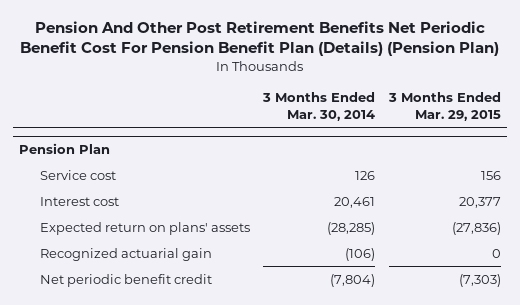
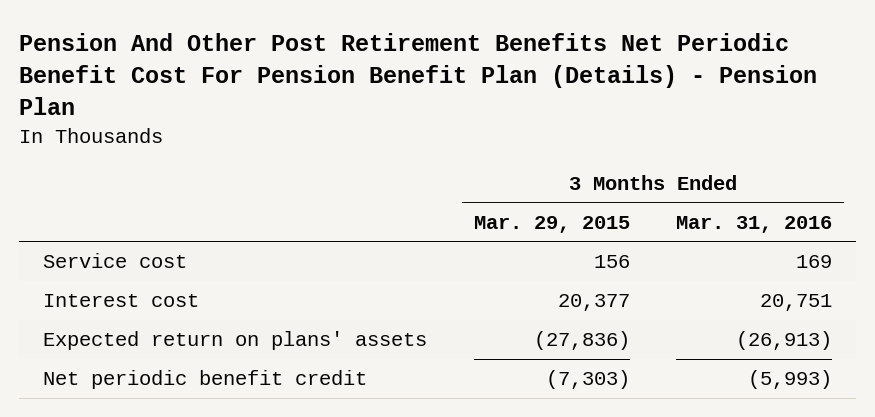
[20,21,500,57] Pension And Other Post Retirement Benefits Net Periodic Benefit Cost For Pension Benefit Plan (Details) (Pension Plan) -> [19,33,818,116] Pension And Other Post Retirement Benefits Net Periodic Benefit Cost For Pension Benefit Plan (Details) - Pension Plan
[262,91,376,121] 3 Months Ended Mar. 30, 2014 -> none
none -> [676,215,833,233] Mar. 31, 2016
[19,142,111,154] Pension Plan -> none
[39,247,212,261] Recognized actuarial gain -> none

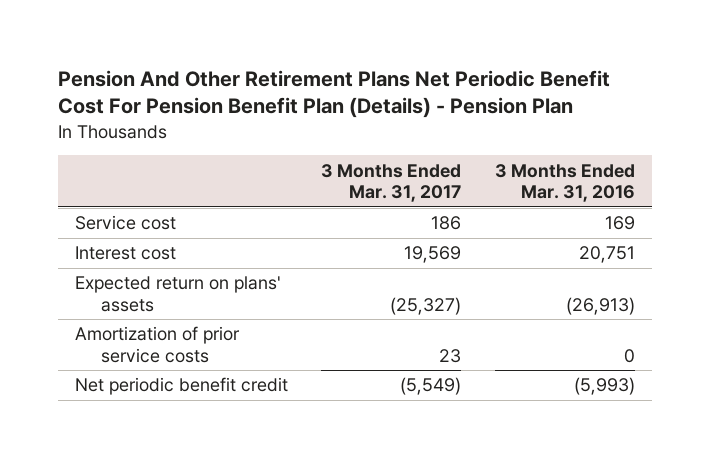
[19,33,818,116] Pension And Other Post Retirement Benefits Net Periodic Benefit Cost For Pension Benefit Plan (Details) - Pension Plan -> [57,69,610,119] Pension And Other Retirement Plans Net Periodic Benefit Cost For Pension Benefit Plan (Details) - Pension Plan
[473,215,630,233] Mar. 29, 2015 -> none
none -> [321,163,462,203] 3 Months Ended Mar. 31, 2017
none -> [74,326,240,363] Amortization of prior service costs

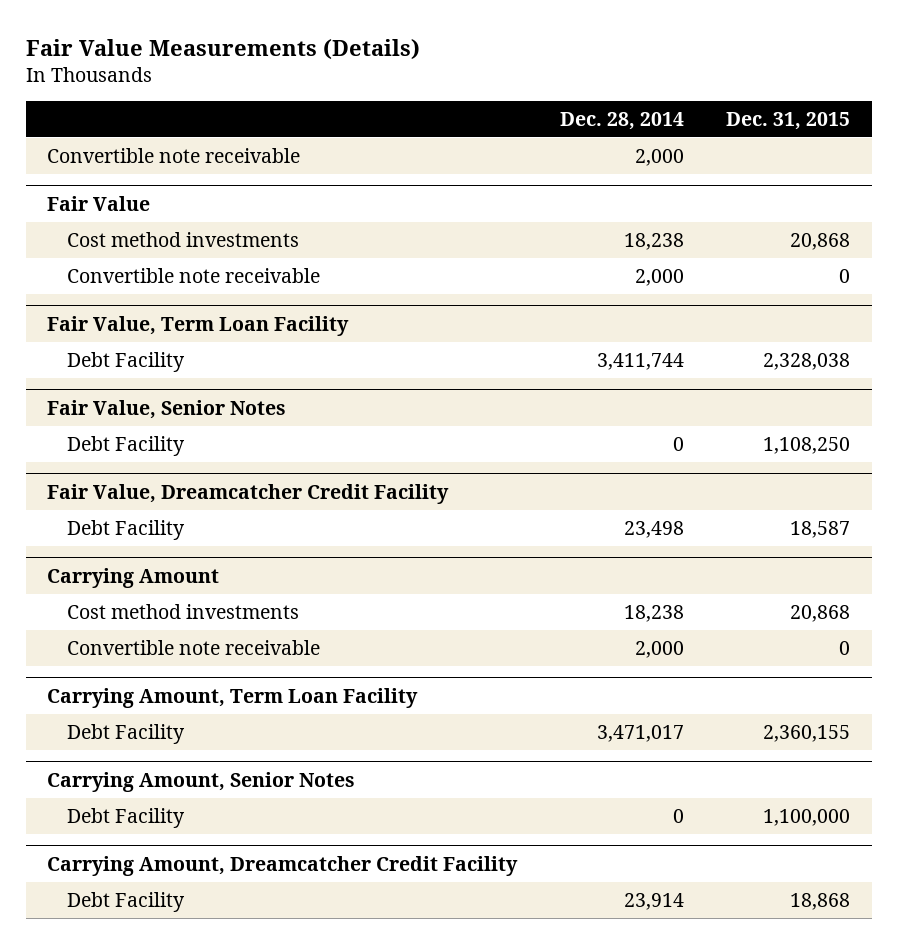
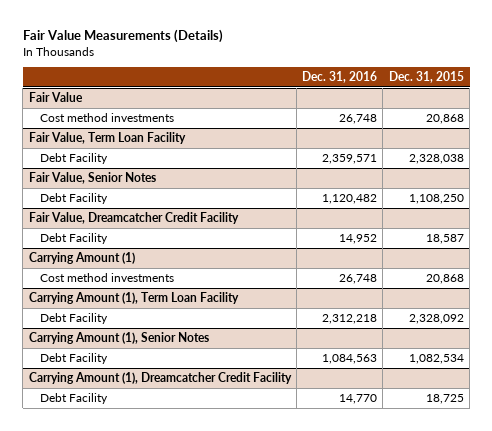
[559,111,684,130] Dec. 28, 2014 -> none
none -> [302,70,378,83] Dec. 31, 2016
[47,147,301,163] Convertible note receivable -> none
[67,267,321,283] Convertible note receivable -> none
[47,567,220,588] Carrying Amount -> [28,252,135,265] Carrying Amount (1)
[67,639,321,655] Convertible note receivable -> none
[47,687,419,708] Carrying Amount, Term Loan Facility -> [28,292,239,305] Carrying Amount (1), Term Loan Facility
[763,724,851,742] 2,360,155 -> [408,314,464,325] 2,328,092
[47,771,356,792] Carrying Amount, Senior Notes -> [28,332,209,345] Carrying Amount (1), Senior Notes
[763,808,851,826] 1,100,000 -> [408,354,464,365] 1,082,534
[47,855,519,876] Carrying Amount, Dreamcatcher Credit Facility -> [28,372,292,385] Carrying Amount (1), Dreamcatcher Credit Facility
[790,892,851,910] 18,868 -> [425,394,464,405] 18,725

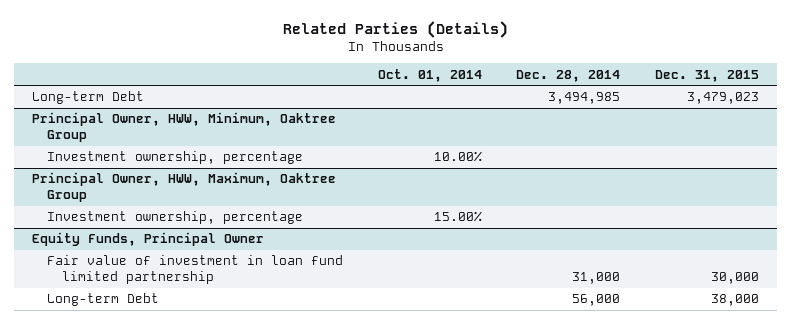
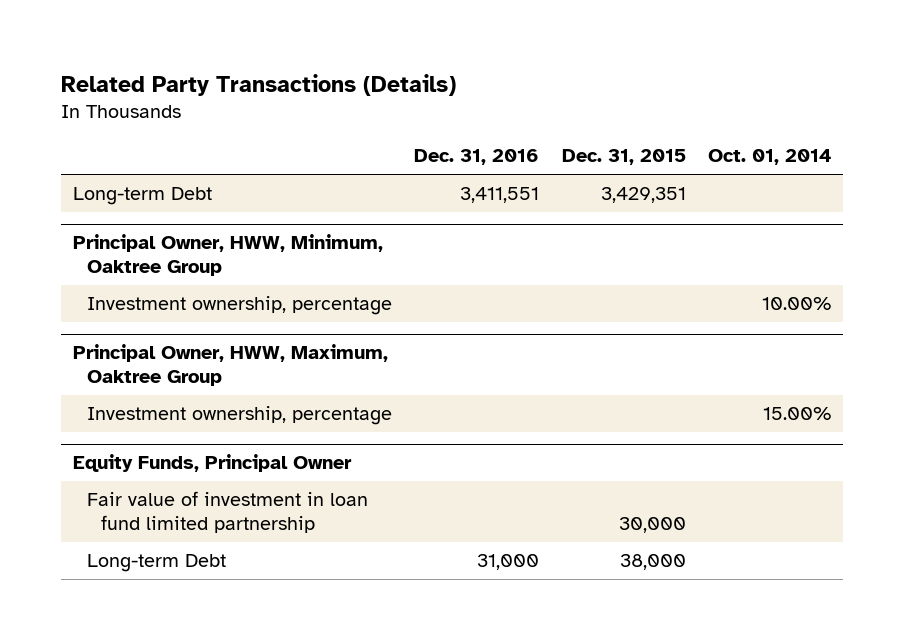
[282,20,508,38] Related Parties (Details) -> [61,73,457,96] Related Party Transactions (Details)
[516,69,621,82] Dec. 28, 2014 -> none
none -> [414,149,540,166] Dec. 31, 2016
[687,92,760,105] 3,479,023 -> [600,187,686,204] 3,429,351

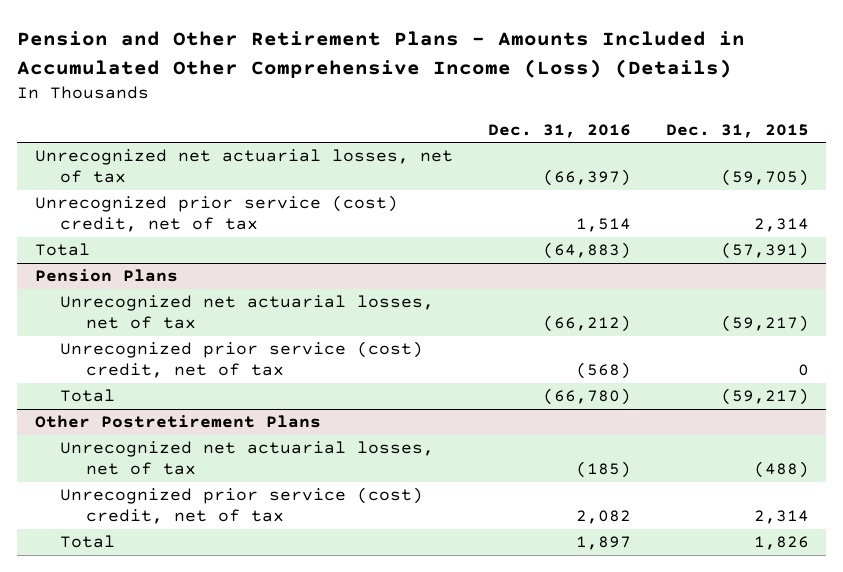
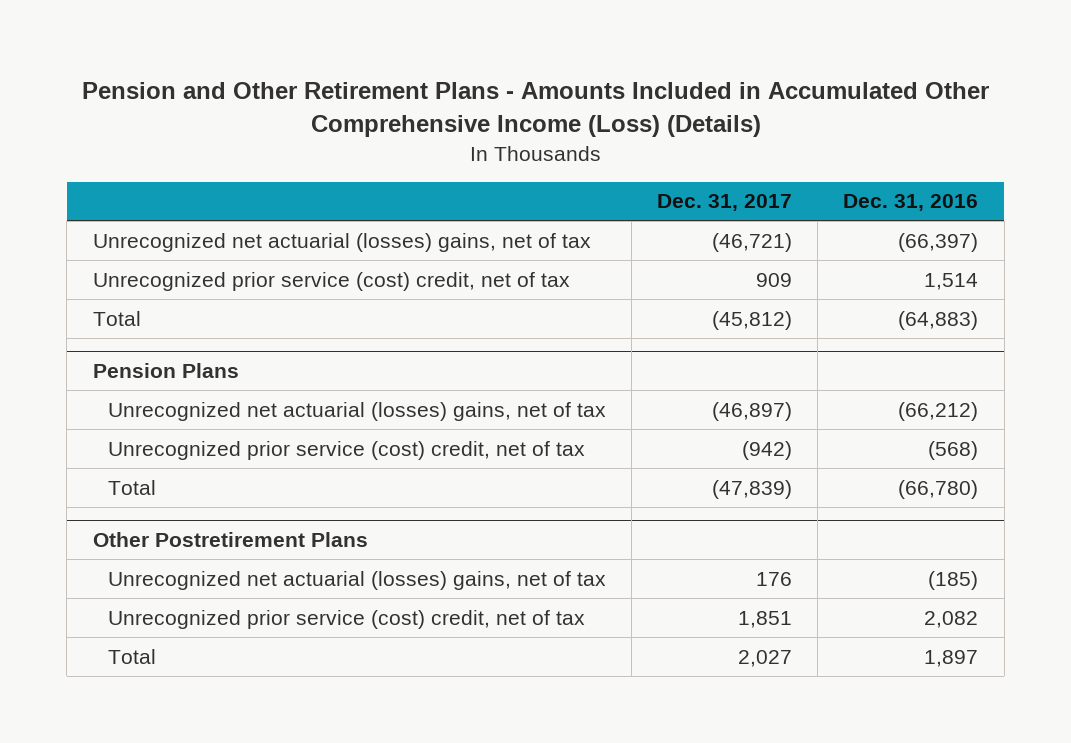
[665,123,809,138] Dec. 31, 2015 -> none
none -> [657,194,793,212] Dec. 31, 2017
[34,149,453,184] Unrecognized net actuarial losses, net of tax -> [92,232,591,252] Unrecognized net actuarial (losses) gains, net of tax
[60,295,435,330] Unrecognized net actuarial losses, net of tax -> [107,401,606,421] Unrecognized net actuarial (losses) gains, net of tax
[60,441,435,476] Unrecognized net actuarial losses, net of tax -> [107,570,606,590] Unrecognized net actuarial (losses) gains, net of tax

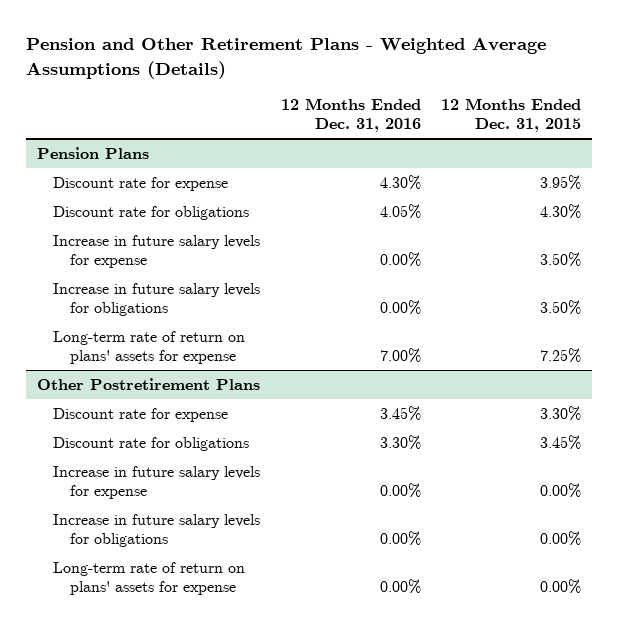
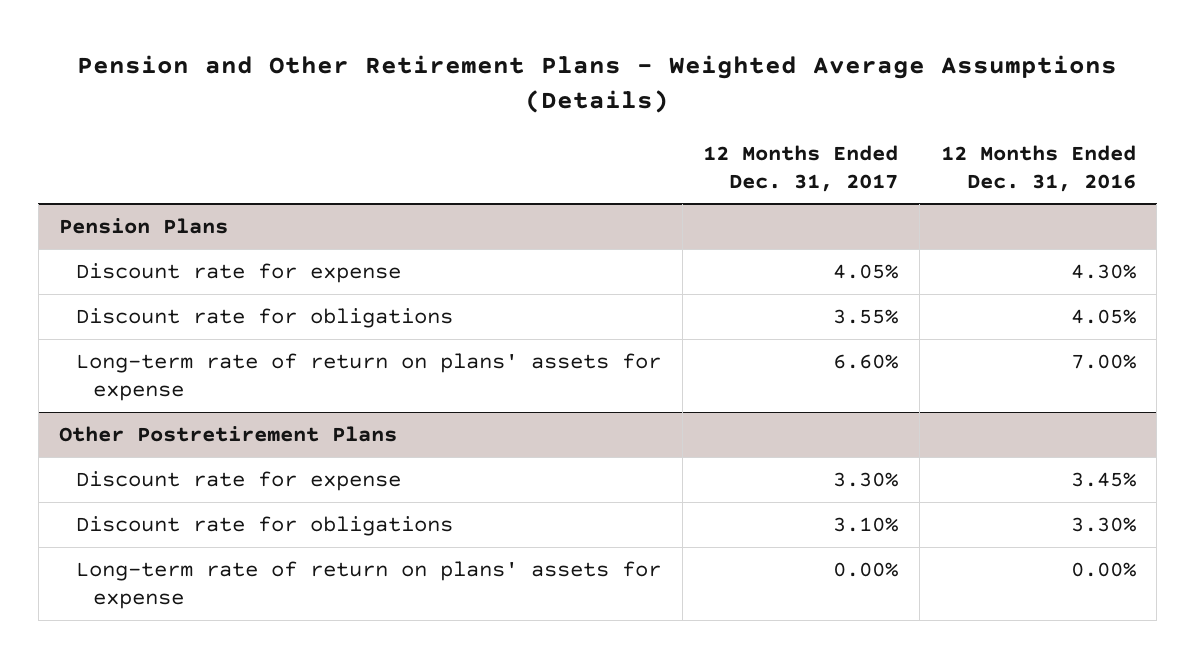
[441,98,582,132] 12 Months Ended Dec. 31, 2015 -> none
none -> [703,144,899,192] 12 Months Ended Dec. 31, 2017
[53,235,261,268] Increase in future salary levels for expense -> none
[53,283,261,316] Increase in future salary levels for obligations -> none
[53,466,261,499] Increase in future salary levels for expense -> none
[53,514,261,547] Increase in future salary levels for obligations -> none

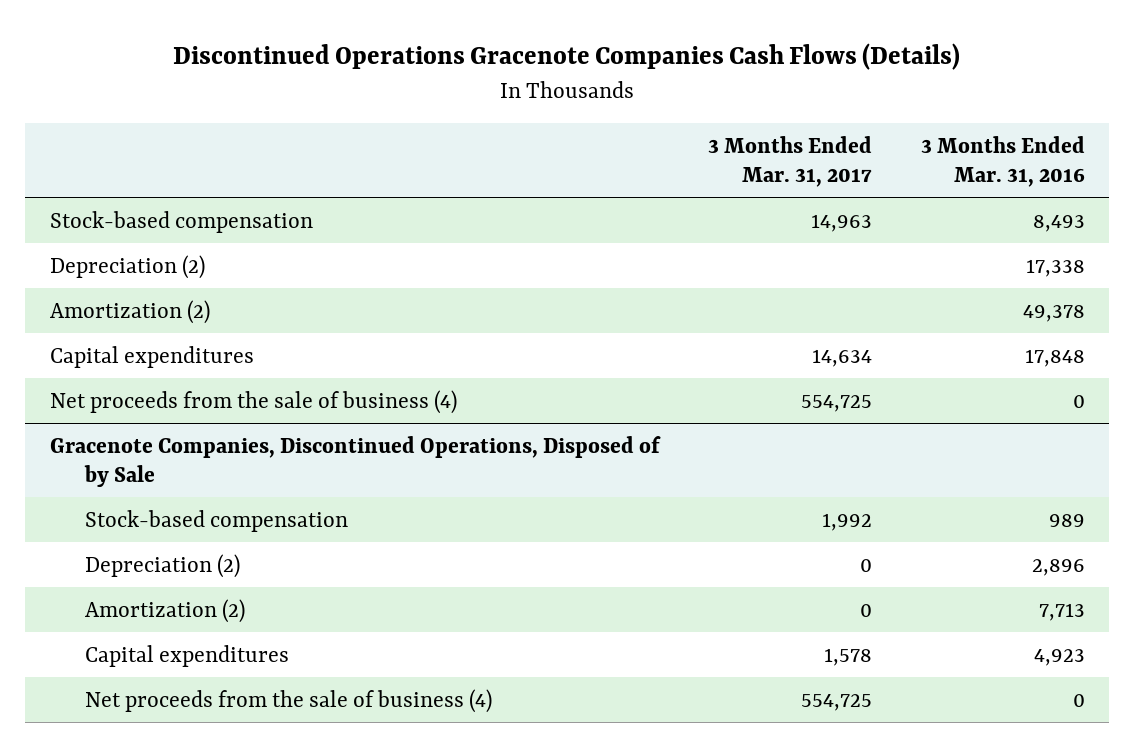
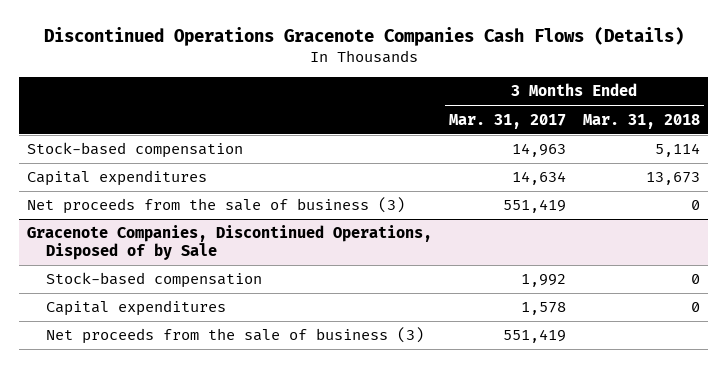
[920,135,1085,188] 3 Months Ended Mar. 31, 2016 -> none
none -> [582,113,700,129] Mar. 31, 2018
[49,254,205,279] Depreciation (2) -> none
[49,299,210,324] Amortization (2) -> none
[49,389,457,414] Net proceeds from the sale of business (4) -> [27,197,406,215] Net proceeds from the sale of business (3)
[801,394,873,412] 554,725 -> [503,199,567,214] 551,419
[84,553,240,578] Depreciation (2) -> none
[84,598,245,623] Amortization (2) -> none
[84,688,492,713] Net proceeds from the sale of business (4) -> [45,327,424,345] Net proceeds from the sale of business (3)
[801,693,873,711] 554,725 -> [503,329,567,344] 551,419

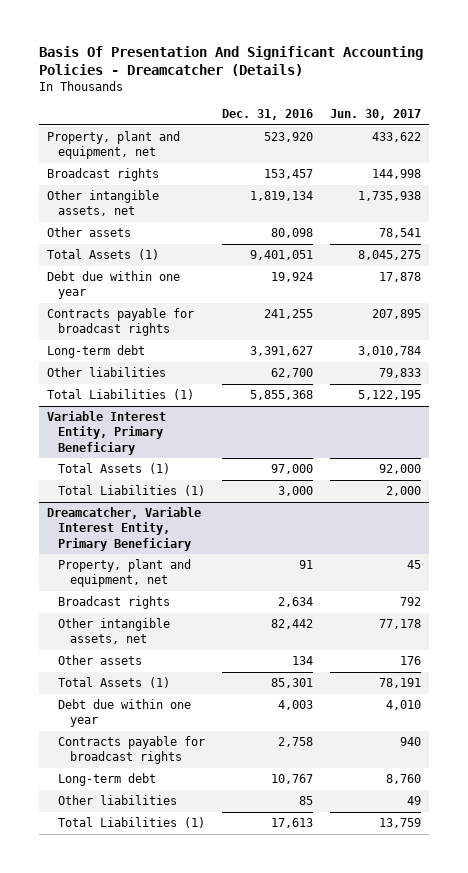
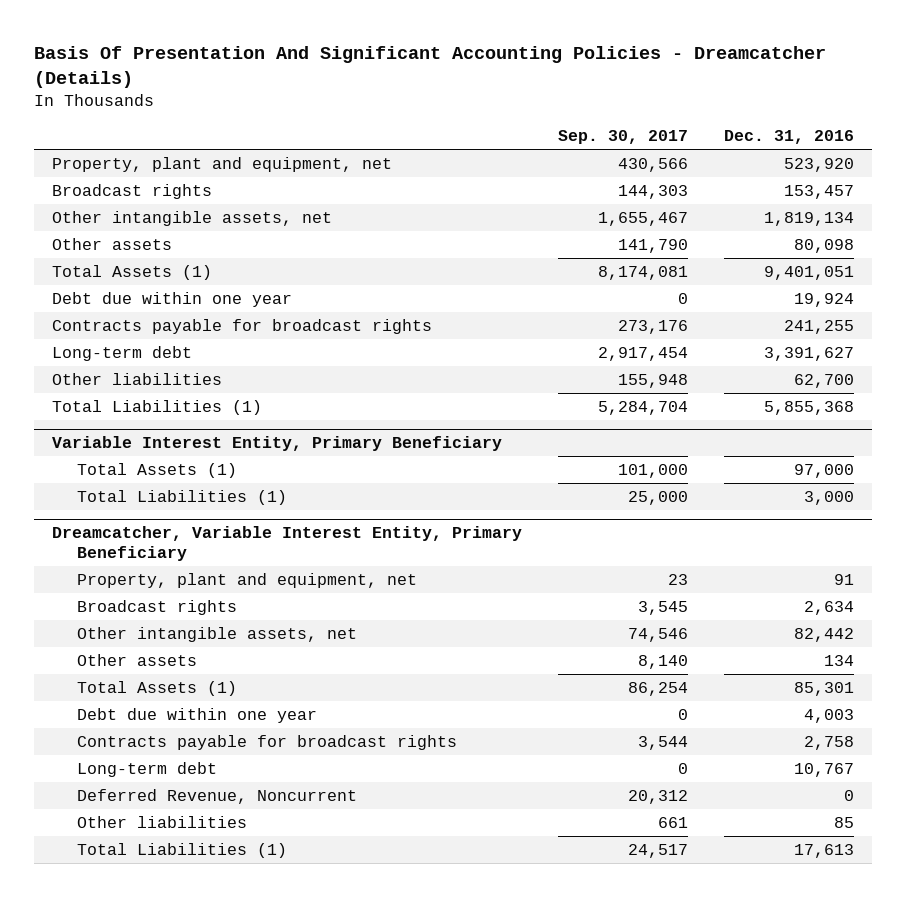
[329,108,421,120] Jun. 30, 2017 -> none
none -> [558,130,689,145] Sep. 30, 2017
none -> [76,788,357,804] Deferred Revenue, Noncurrent

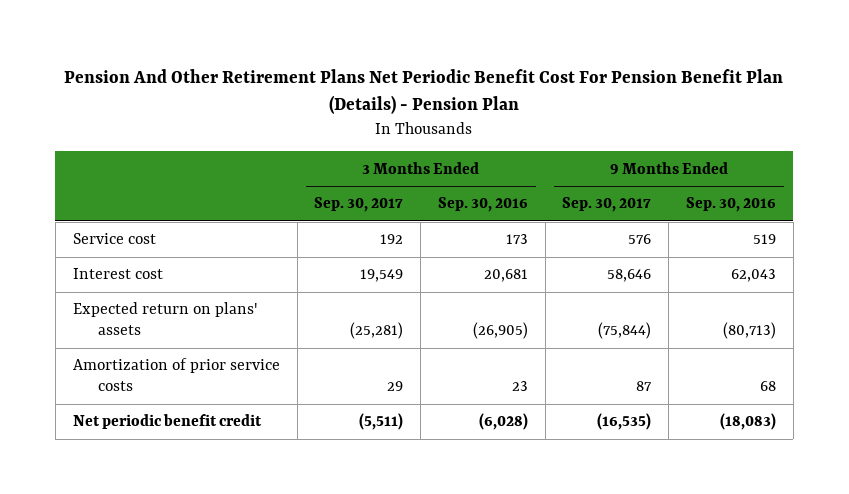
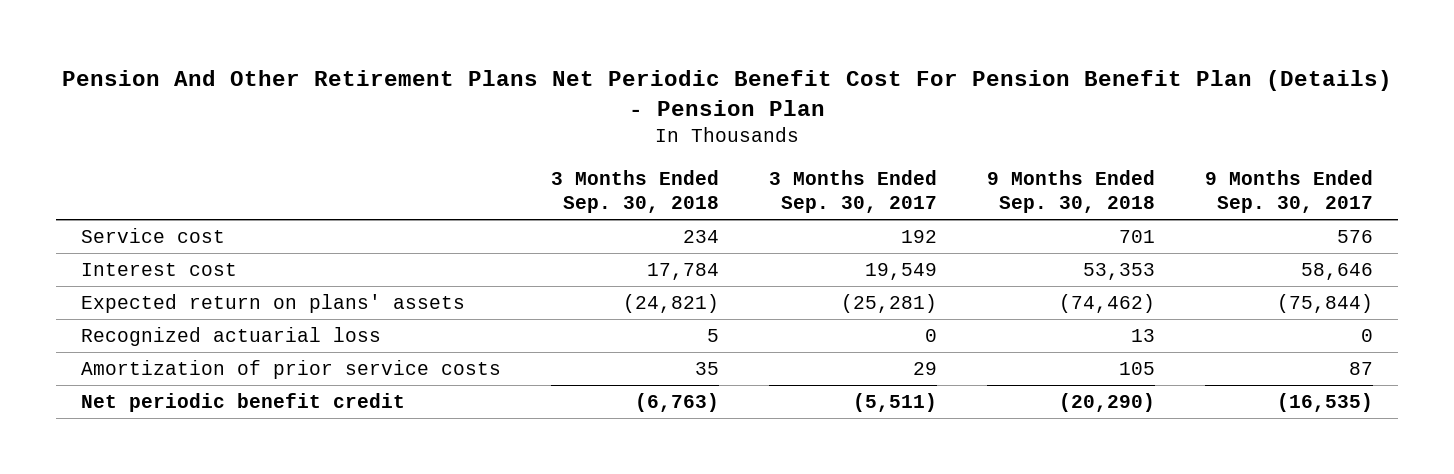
[437,197,528,213] Sep. 30, 2016 -> none
[685,197,776,213] Sep. 30, 2016 -> none
none -> [550,169,719,214] 3 Months Ended Sep. 30, 2018
none -> [986,169,1155,214] 9 Months Ended Sep. 30, 2018
none -> [80,326,381,346] Recognized actuarial loss

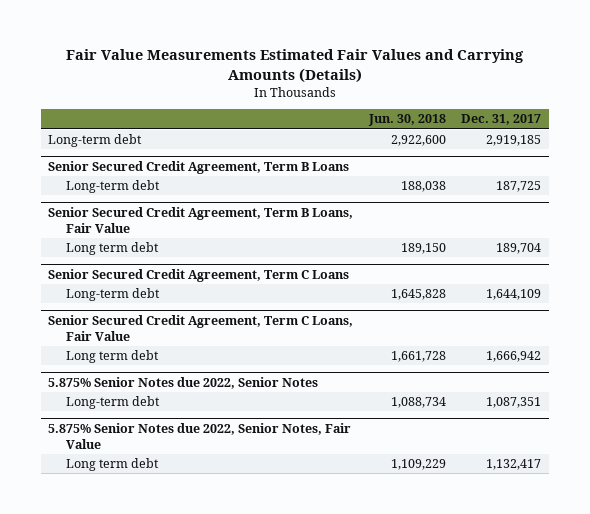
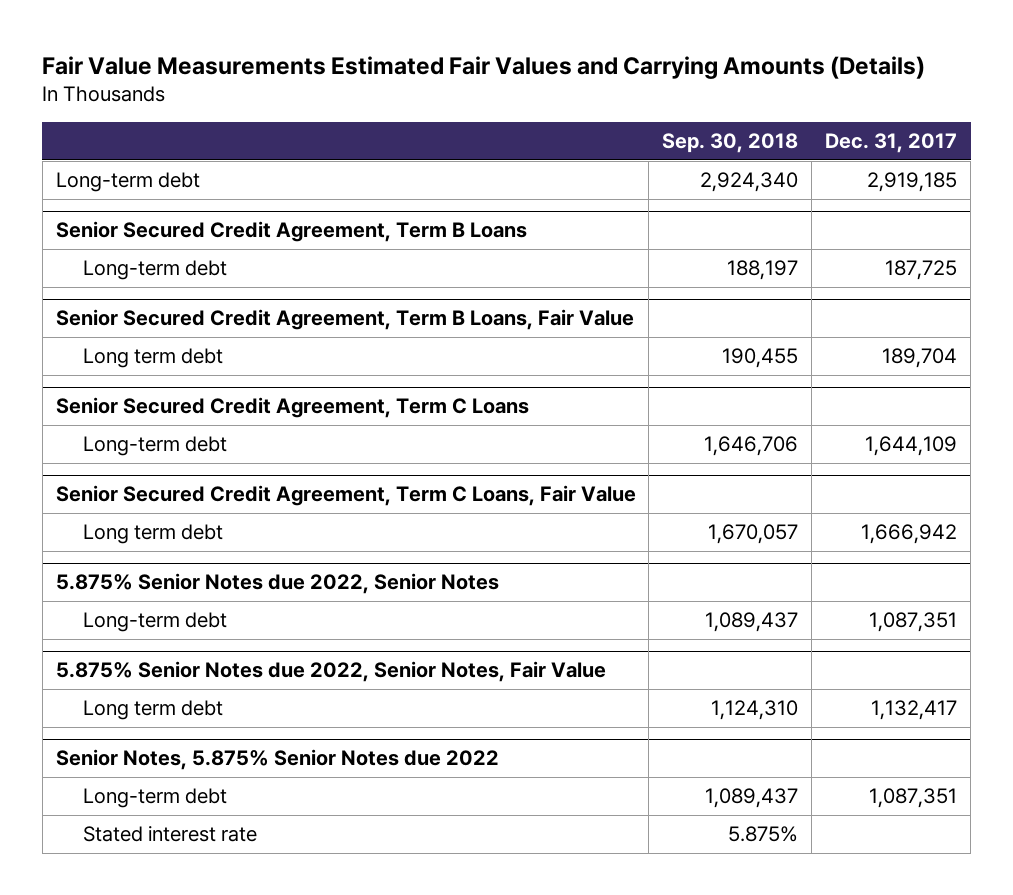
[367,114,446,127] Jun. 30, 2018 -> none
none -> [662,132,799,153] Sep. 30, 2018
none -> [55,749,499,771] Senior Notes, 5.875% Senior Notes due 2022
none -> [83,788,228,809] Long-term debt
none -> [83,826,258,843] Stated interest rate

